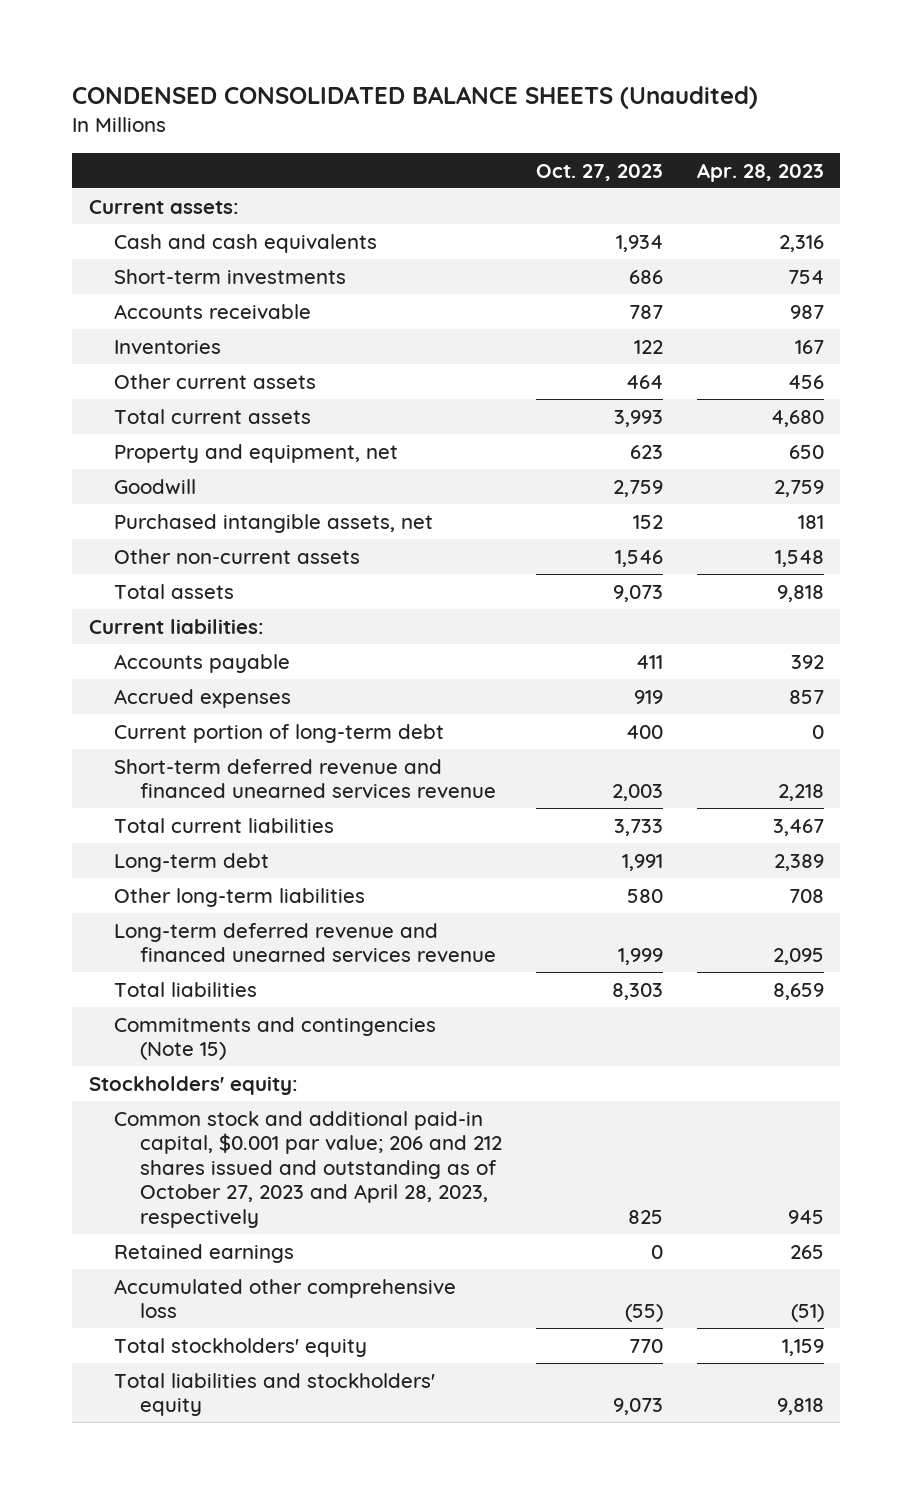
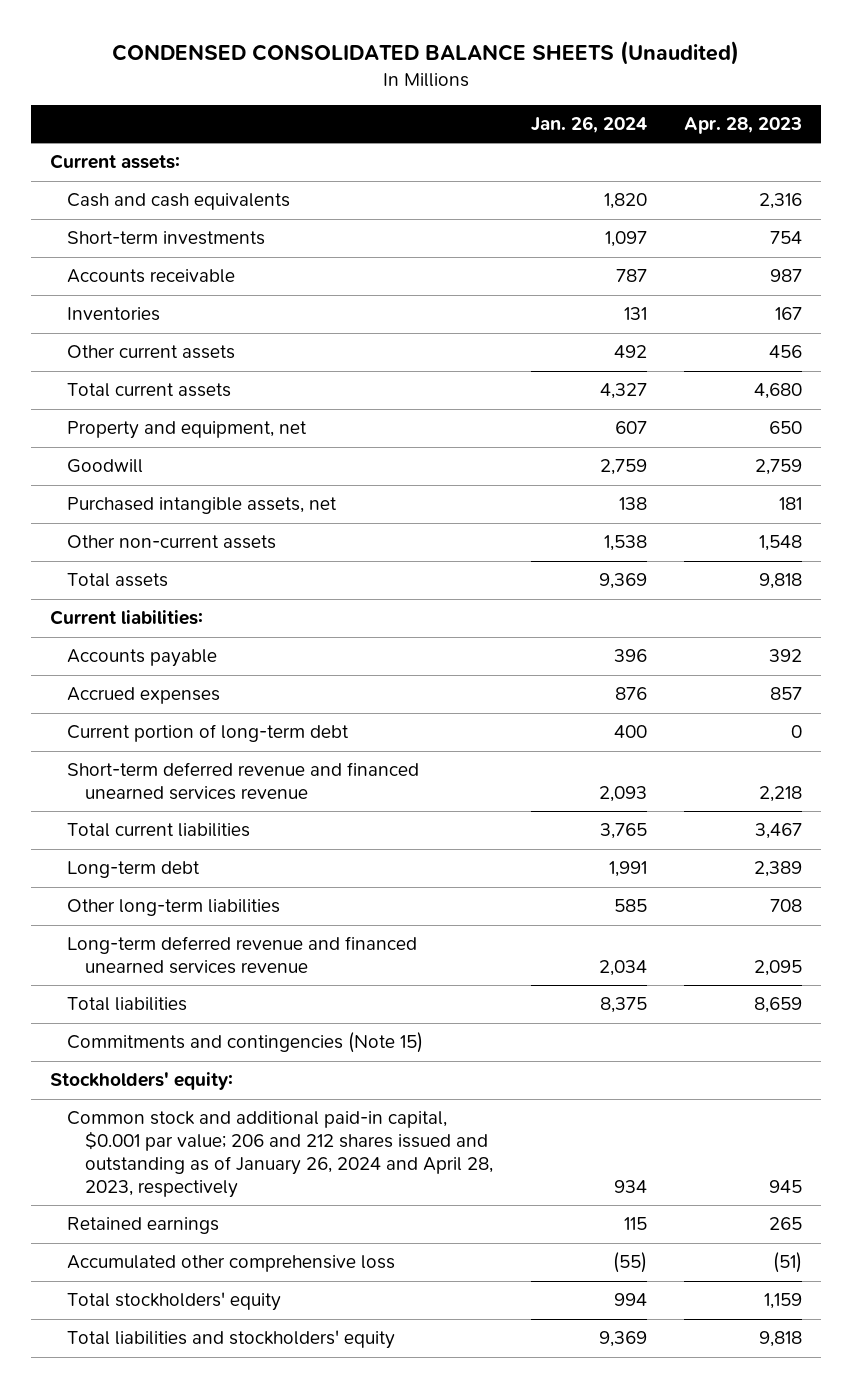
[535,163,663,181] Oct. 27, 2023 -> none
none -> [530,115,647,133] Jan. 26, 2024
[114,1110,503,1228] Common stock and additional paid-in capital, $0.001 par value; 206 and 212 shares issued and outstanding as of October 27, 2023 and April 28, 2023, respectively -> [67,1111,493,1198] Common stock and additional paid-in capital, $0.001 par value; 206 and 212 shares issued and outstanding as of January 26, 2024 and April 28, 2023, respectively

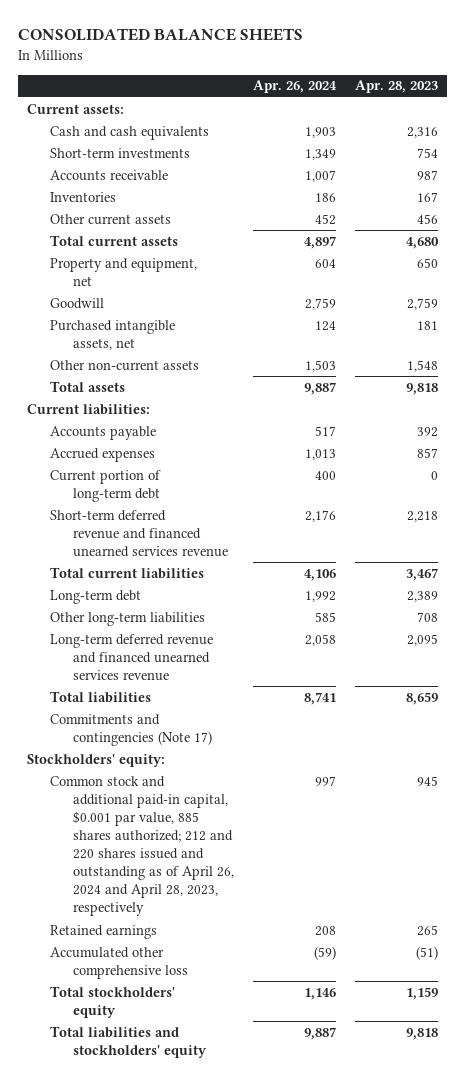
[112,41,740,66] CONDENSED CONSOLIDATED BALANCE SHEETS (Unaudited) -> [17,28,303,42] CONSOLIDATED BALANCE SHEETS
[530,115,647,133] Jan. 26, 2024 -> none
none -> [252,80,337,94] Apr. 26, 2024
[67,1032,424,1054] Commitments and contingencies (Note 15) -> [49,713,212,746] Commitments and contingencies (Note 17)
[67,1111,493,1198] Common stock and additional paid-in capital, $0.001 par value; 206 and 212 shares issued and outstanding as of January 26, 2024 and April 28, 2023, respectively -> [49,775,234,917] Common stock and additional paid-in capital, $0.001 par value, 885 shares authorized; 212 and 220 shares issued and outstanding as of April 26, 2024 and April 28, 2023, respectively

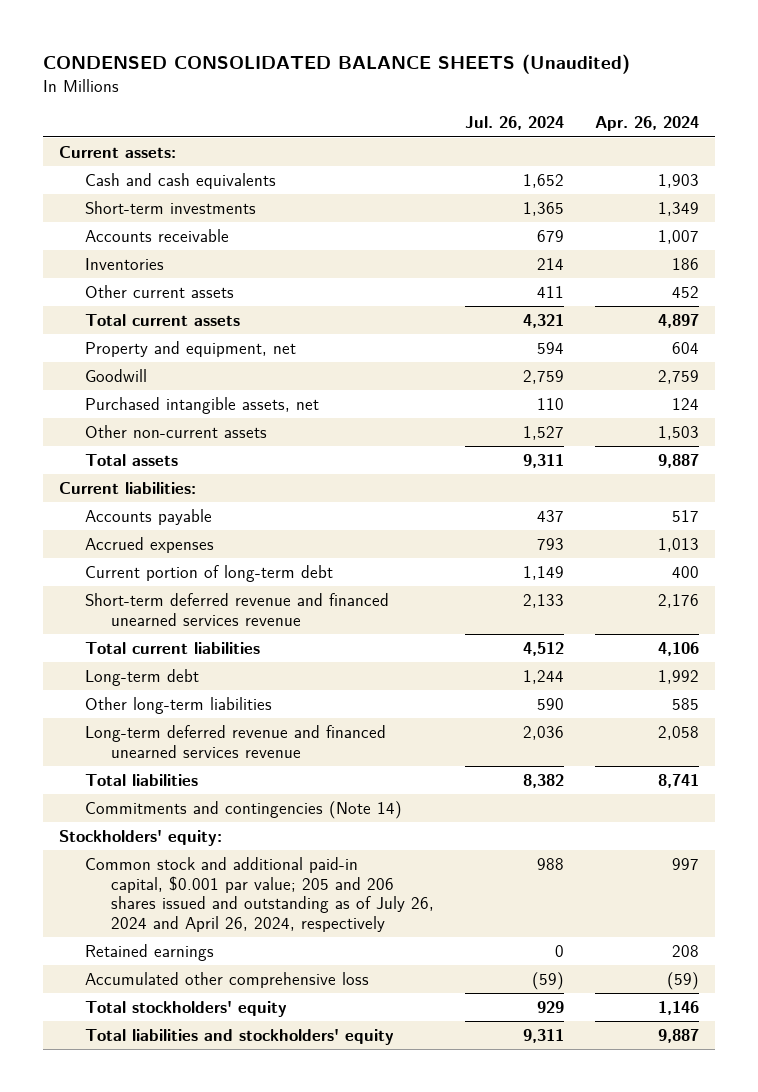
[17,28,303,42] CONSOLIDATED BALANCE SHEETS -> [43,53,631,74] CONDENSED CONSOLIDATED BALANCE SHEETS (Unaudited)
[354,80,438,94] Apr. 28, 2023 -> none
none -> [464,116,564,131] Jul. 26, 2024
[49,713,212,746] Commitments and contingencies (Note 17) -> [84,801,402,820] Commitments and contingencies (Note 14)
[49,775,234,917] Common stock and additional paid-in capital, $0.001 par value, 885 shares authorized; 212 and 220 shares issued and outstanding as of April 26, 2024 and April 28, 2023, respectively -> [84,857,434,932] Common stock and additional paid-in capital, $0.001 par value; 205 and 206 shares issued and outstanding as of July 26, 2024 and April 26, 2024, respectively

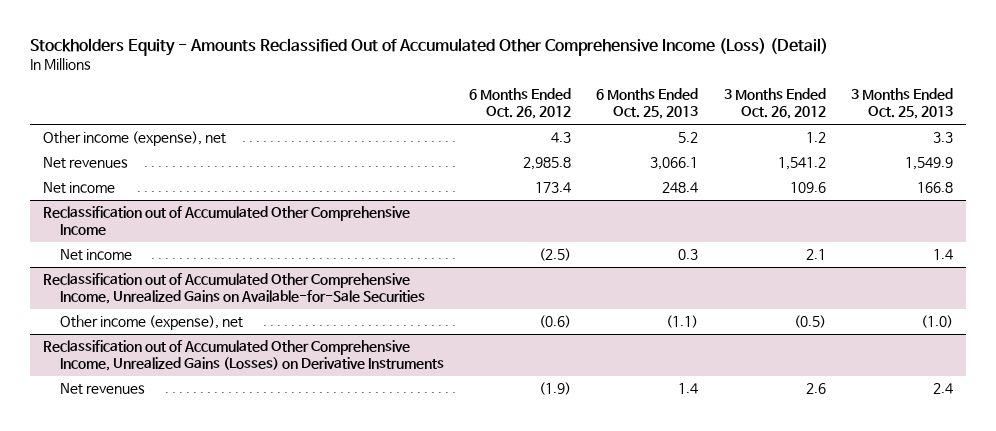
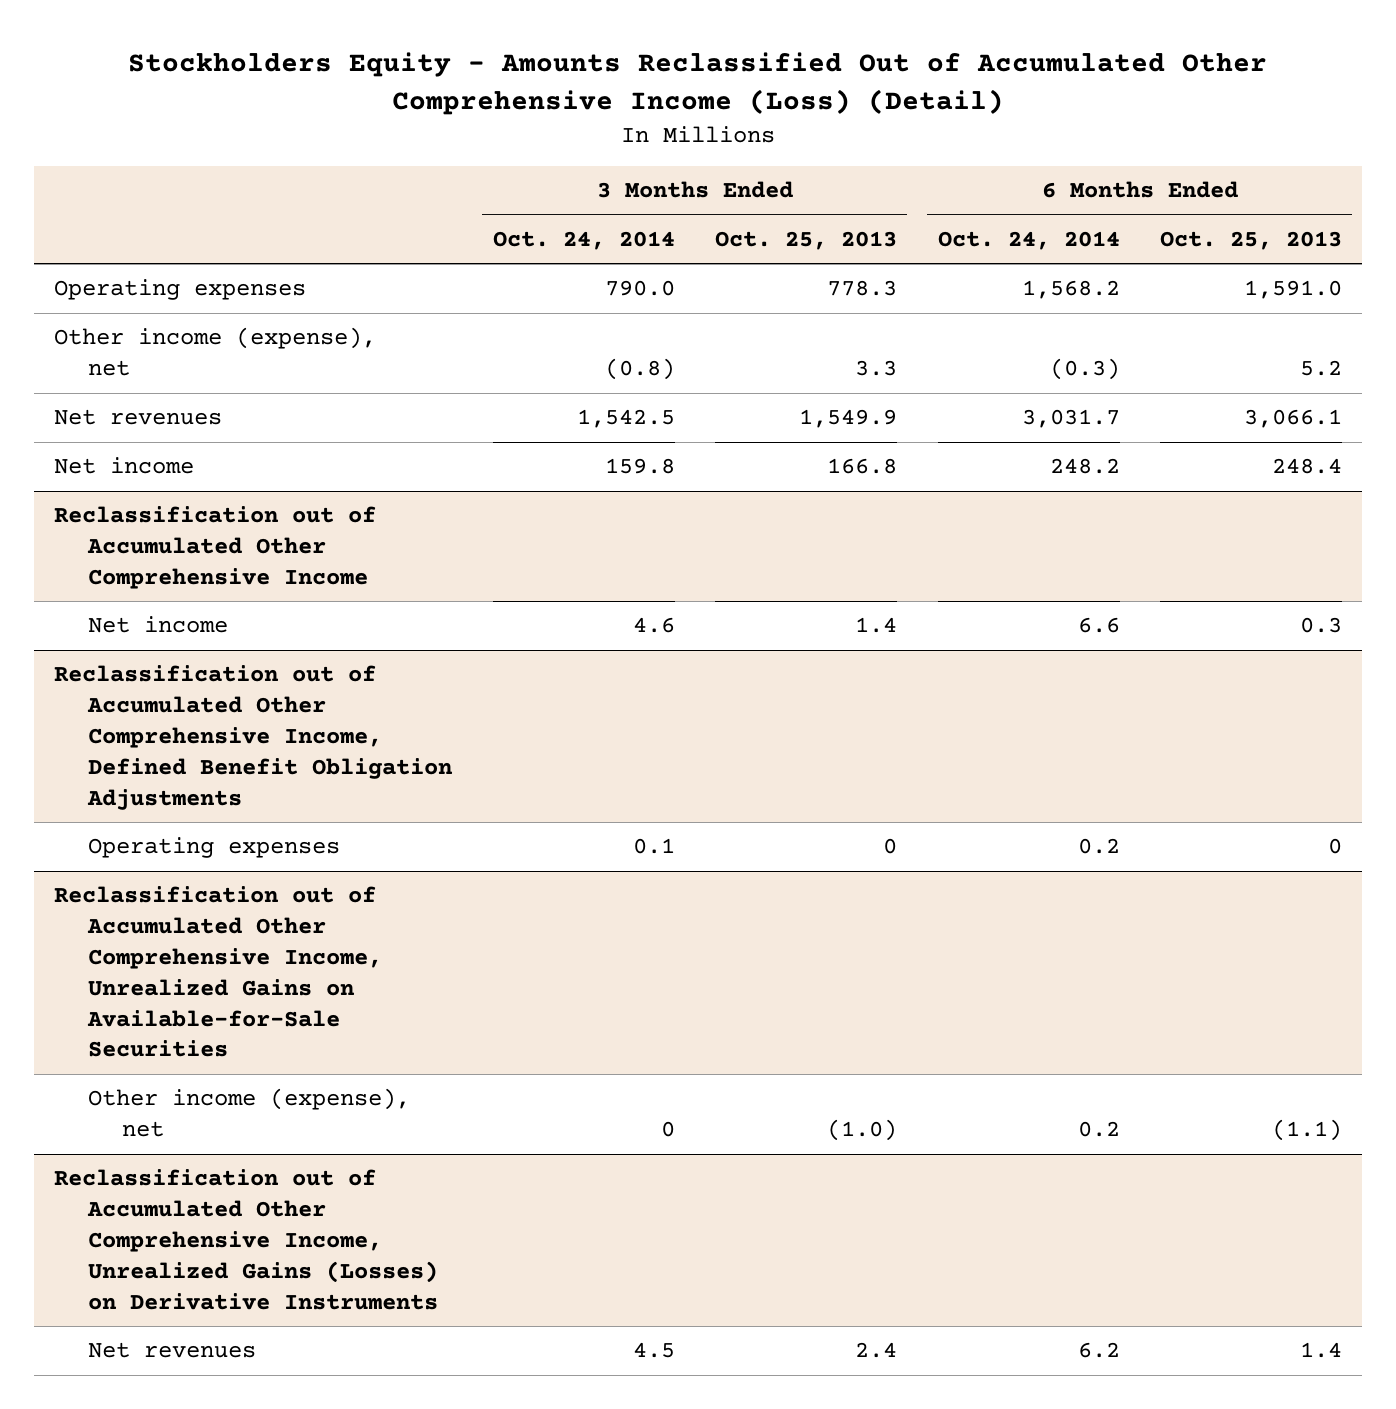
[468,88,571,120] 6 Months Ended Oct. 26, 2012 -> none
[723,88,826,120] 3 Months Ended Oct. 26, 2012 -> none
none -> [492,230,675,250] Oct. 24, 2014
none -> [937,230,1120,250] Oct. 24, 2014
none -> [54,279,307,301] Operating expenses
none -> [54,665,454,810] Reclassification out of Accumulated Other Comprehensive Income, Defined Benefit Obligation Adjustments
none -> [88,837,341,859] Operating expenses

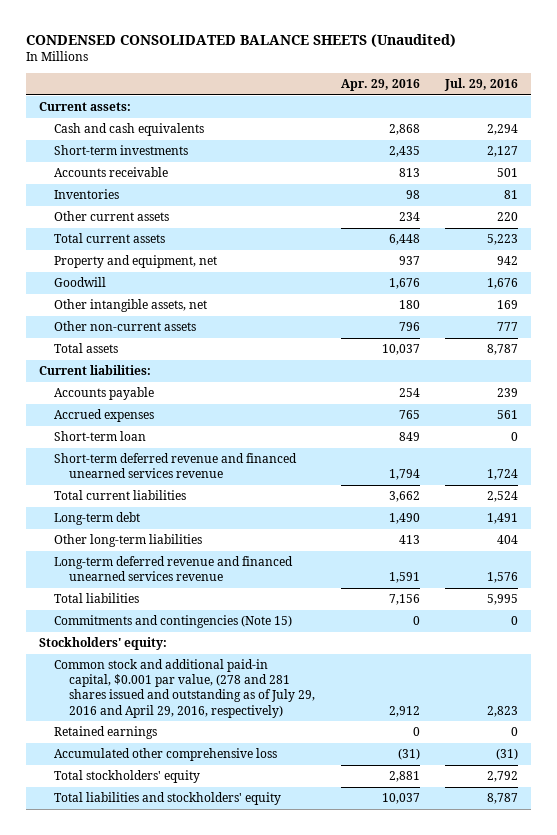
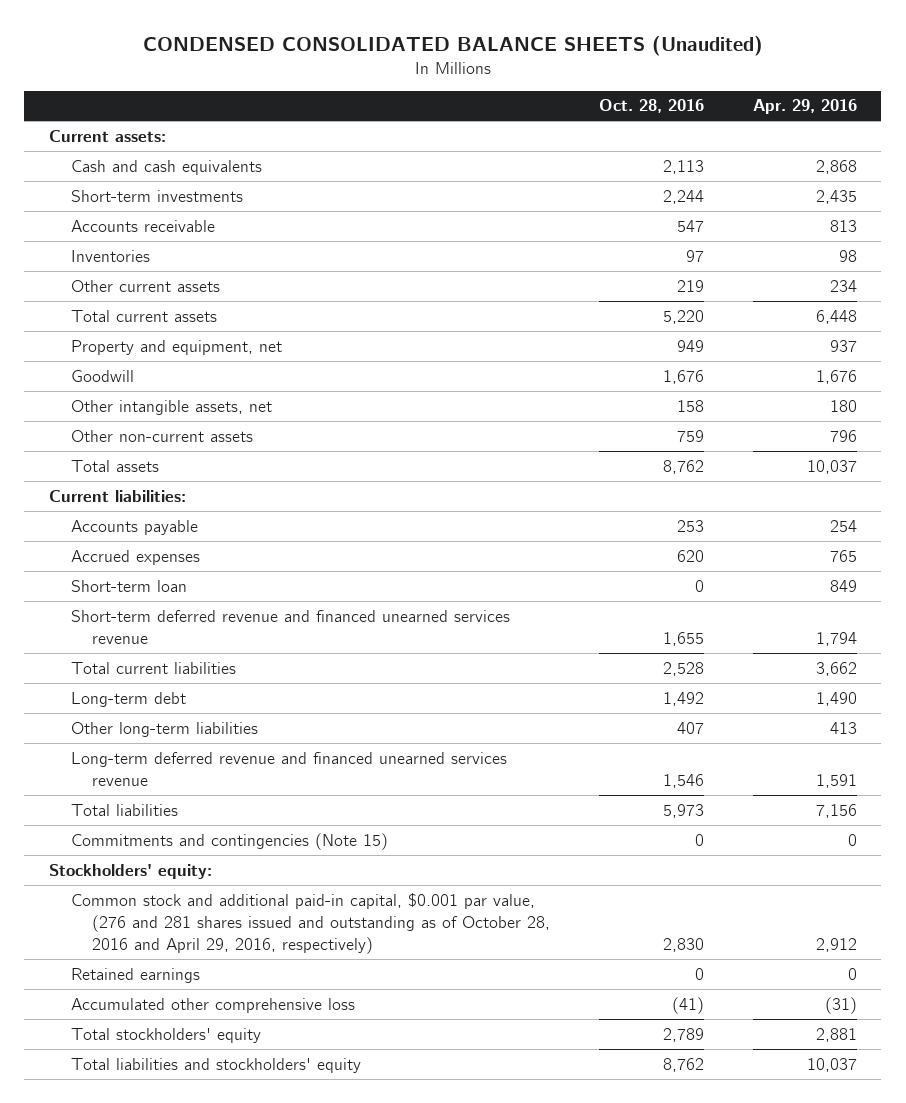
[444,78,519,92] Jul. 29, 2016 -> none
none -> [599,99,705,114] Oct. 28, 2016
[53,659,316,718] Common stock and additional paid-in capital, $0.001 par value, (278 and 281 shares issued and outstanding as of July 29, 2016 and April 29, 2016, respectively) -> [70,892,551,954] Common stock and additional paid-in capital, $0.001 par value, (276 and 281 shares issued and outstanding as of October 28, 2016 and April 29, 2016, respectively)

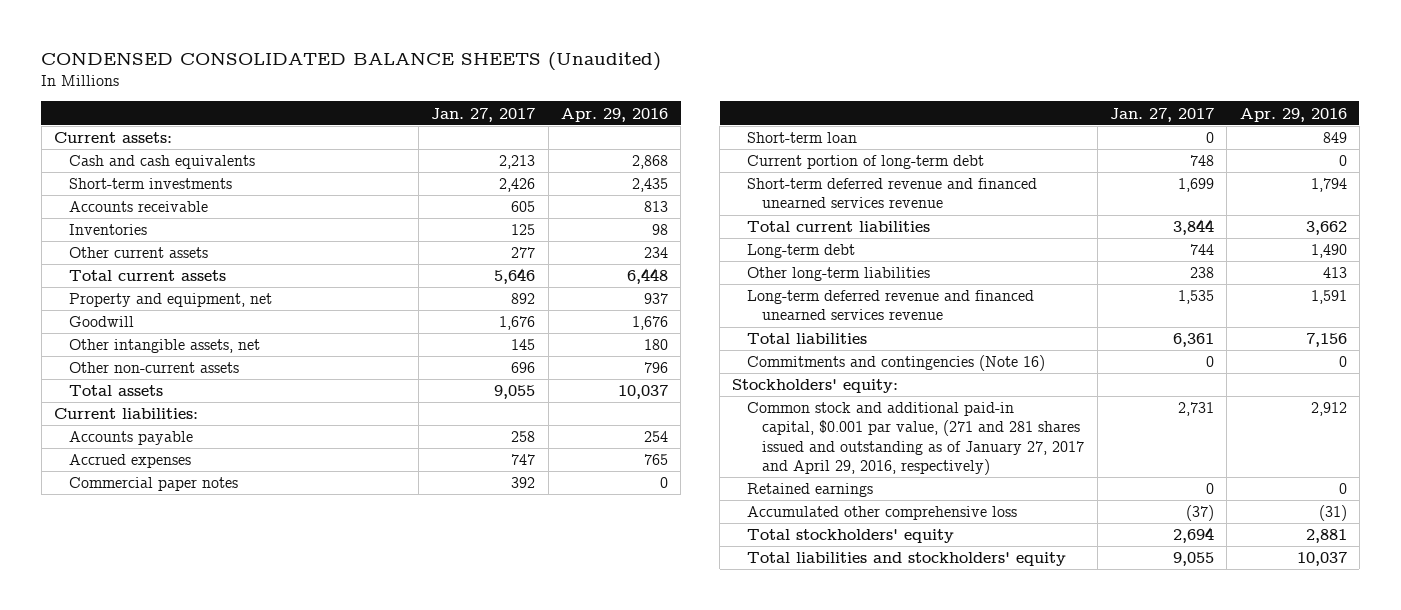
[599,99,705,114] Oct. 28, 2016 -> none
none -> [431,107,536,122] Jan. 27, 2017
none -> [68,477,238,492] Commercial paper notes
none -> [747,155,985,170] Current portion of long-term debt
[70,832,388,850] Commitments and contingencies (Note 15) -> [747,355,1046,372] Commitments and contingencies (Note 16)
[70,892,551,954] Common stock and additional paid-in capital, $0.001 par value, (276 and 281 shares issued and outstanding as of October 28, 2016 and April 29, 2016, respectively) -> [747,402,1085,475] Common stock and additional paid-in capital, $0.001 par value, (271 and 281 shares issued and outstanding as of January 27, 2017 and April 29, 2016, respectively)

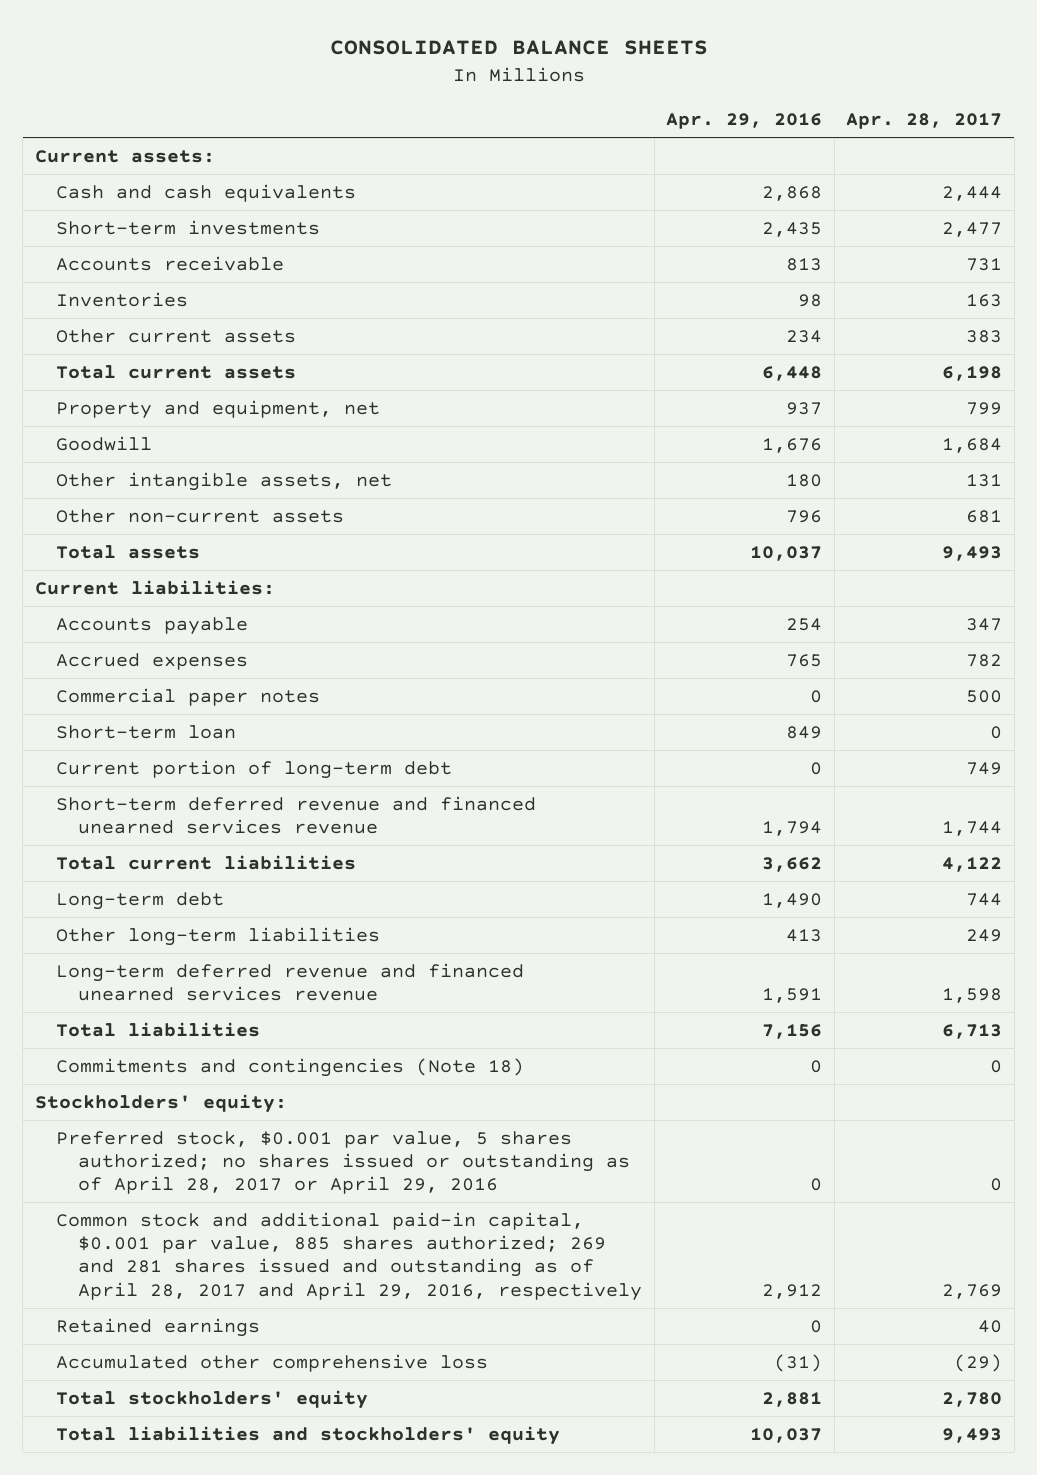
[41,52,662,72] CONDENSED CONSOLIDATED BALANCE SHEETS (Unaudited) -> [329,39,708,55] CONSOLIDATED BALANCE SHEETS
[431,107,536,122] Jan. 27, 2017 -> none
none -> [846,113,1003,130] Apr. 28, 2017
[747,355,1046,372] Commitments and contingencies (Note 16) -> [56,1057,525,1077] Commitments and contingencies (Note 18)
none -> [56,1130,631,1195] Preferred stock, $0.001 par value, 5 shares authorized; no shares issued or outstanding as of April 28, 2017 or April 29, 2016
[747,402,1085,475] Common stock and additional paid-in capital, $0.001 par value, (271 and 281 shares issued and outstanding as of January 27, 2017 and April 29, 2016, respectively) -> [56,1211,643,1301] Common stock and additional paid-in capital, $0.001 par value, 885 shares authorized; 269 and 281 shares issued and outstanding as of April 28, 2017 and April 29, 2016, respectively

